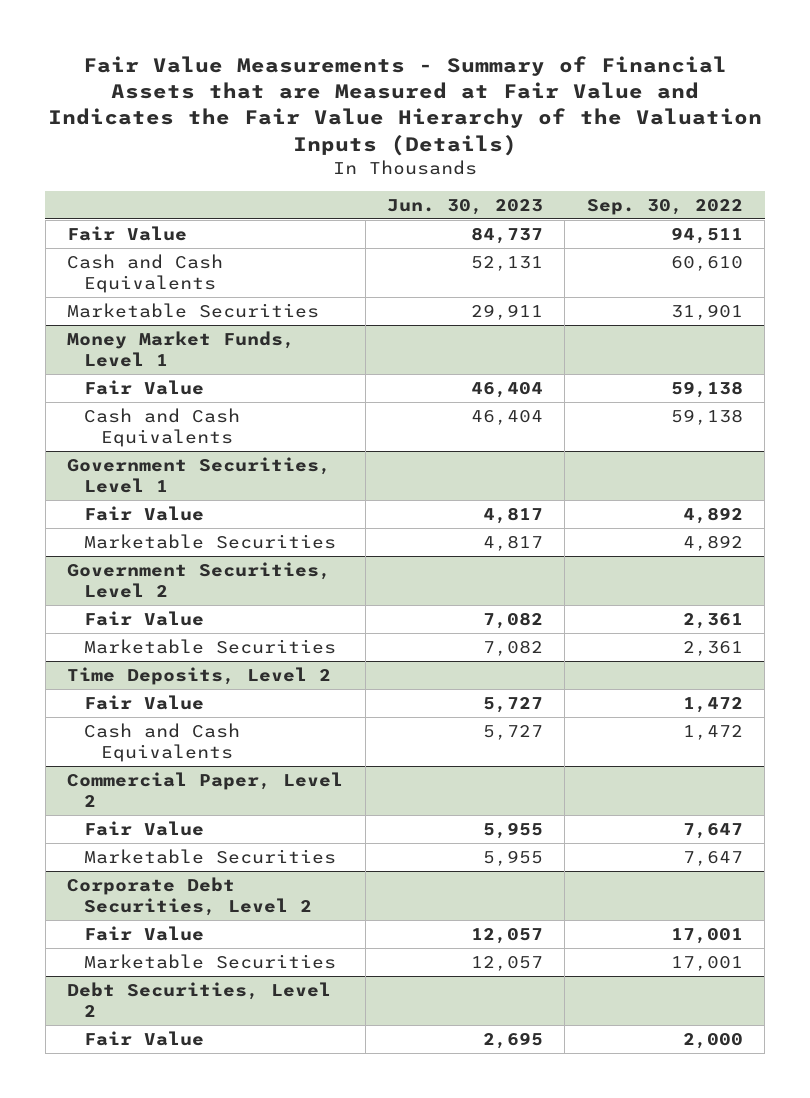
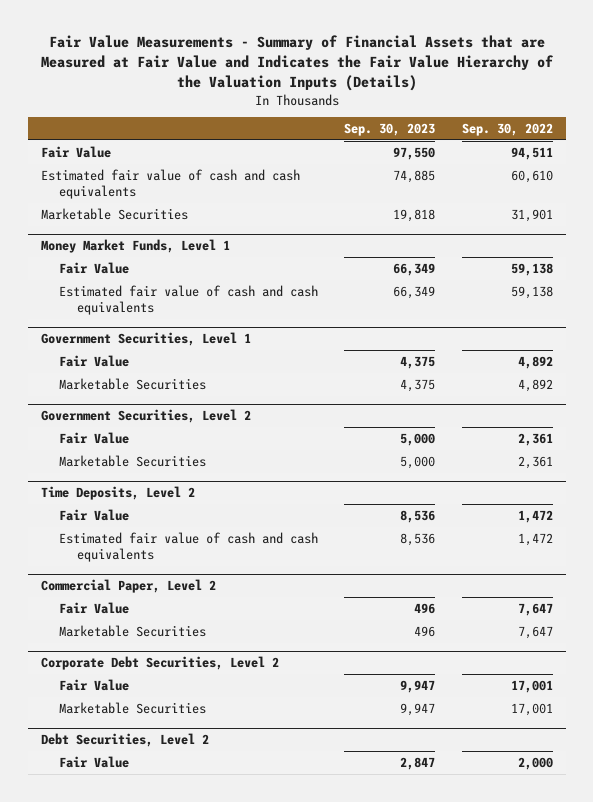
[386,198,543,215] Jun. 30, 2023 -> none
none -> [344,123,436,137] Sep. 30, 2023
[67,254,224,294] Cash and Cash Equivalents -> [40,168,300,200] Estimated fair value of cash and cash equivalents
[84,408,241,448] Cash and Cash Equivalents -> [58,284,318,316] Estimated fair value of cash and cash equivalents
[84,723,241,763] Cash and Cash Equivalents -> [58,531,318,563] Estimated fair value of cash and cash equivalents

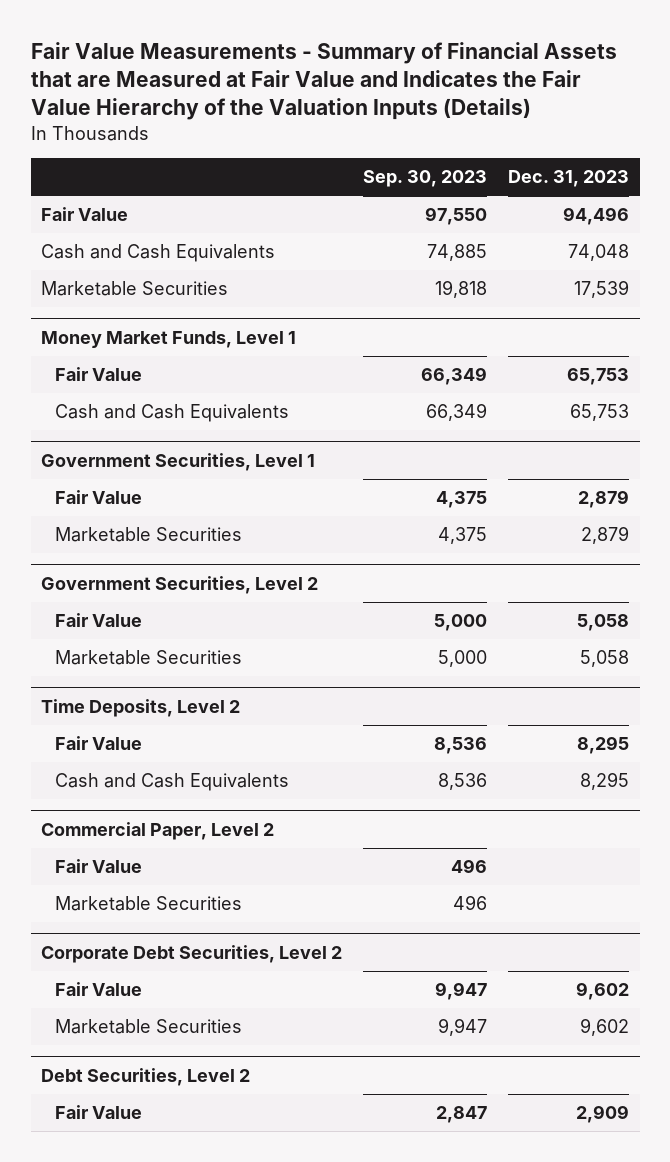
[461,123,553,137] Sep. 30, 2022 -> none
none -> [508,170,630,188] Dec. 31, 2023
[40,168,300,200] Estimated fair value of cash and cash equivalents -> [41,244,276,263] Cash and Cash Equivalents
[58,284,318,316] Estimated fair value of cash and cash equivalents -> [55,404,290,423] Cash and Cash Equivalents
[58,531,318,563] Estimated fair value of cash and cash equivalents -> [55,773,290,792] Cash and Cash Equivalents

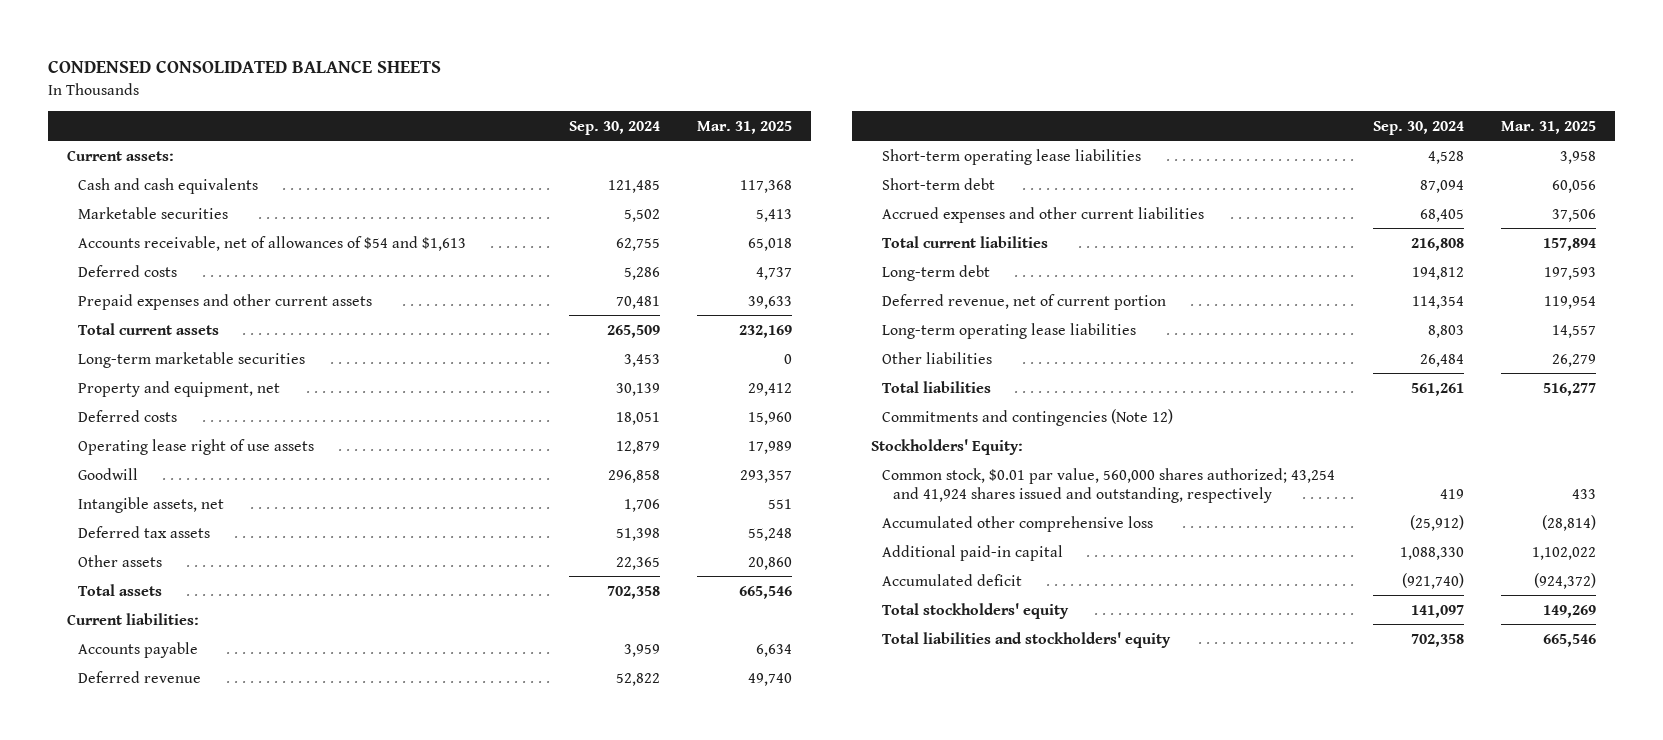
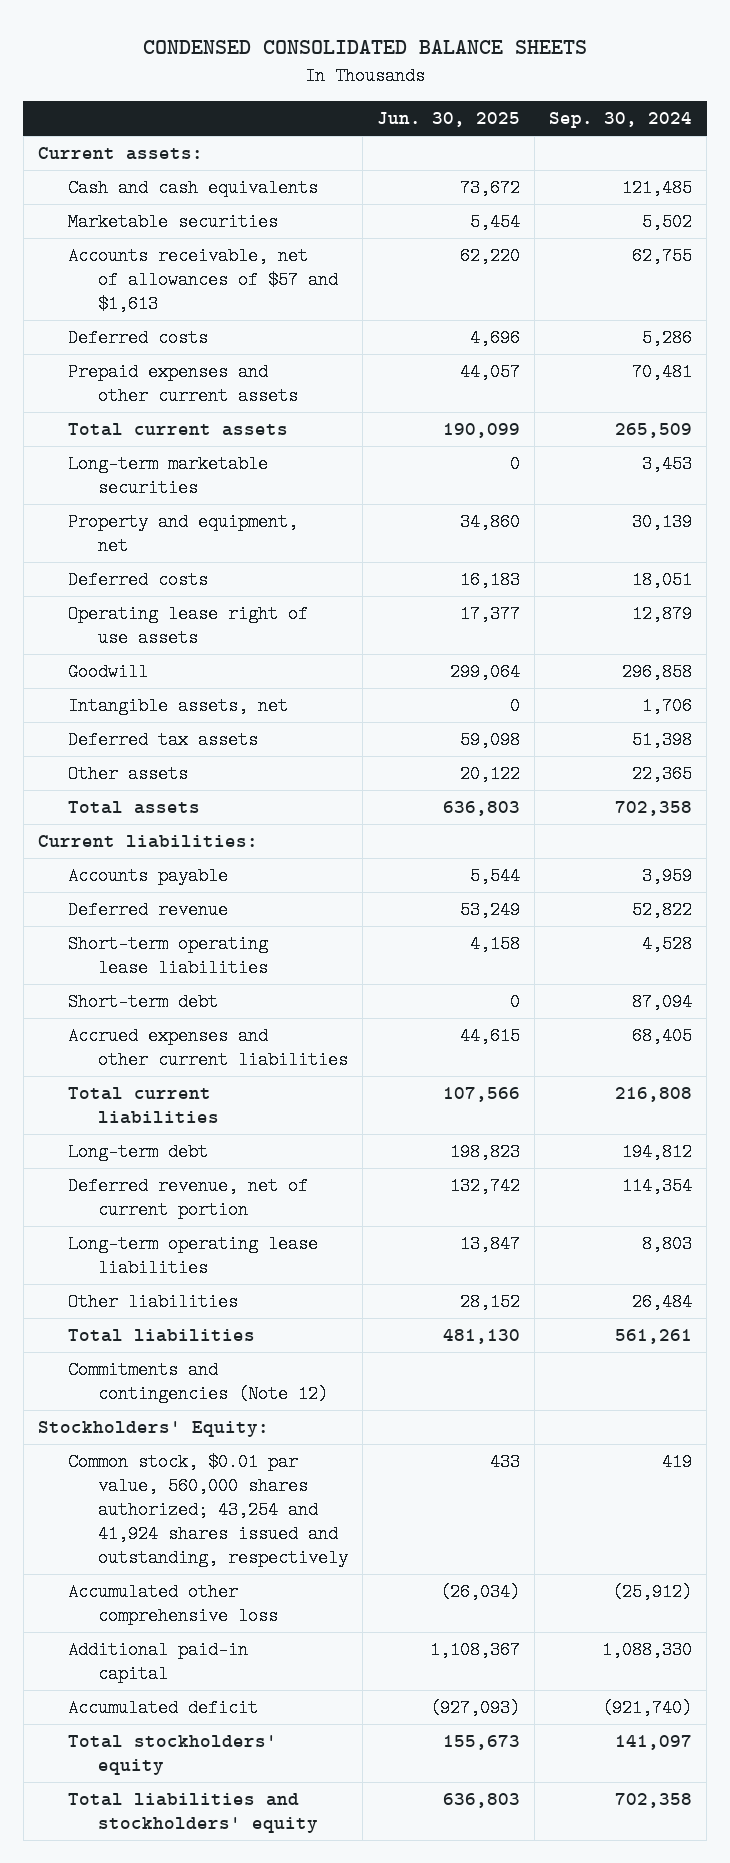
[697,120,793,134] Mar. 31, 2025 -> none
none -> [377,112,521,128] Jun. 30, 2025
[78,235,467,251] Accounts receivable, net of allowances of $54 and $1,613 -> [68,247,339,313] Accounts receivable, net of allowances of $57 and $1,613

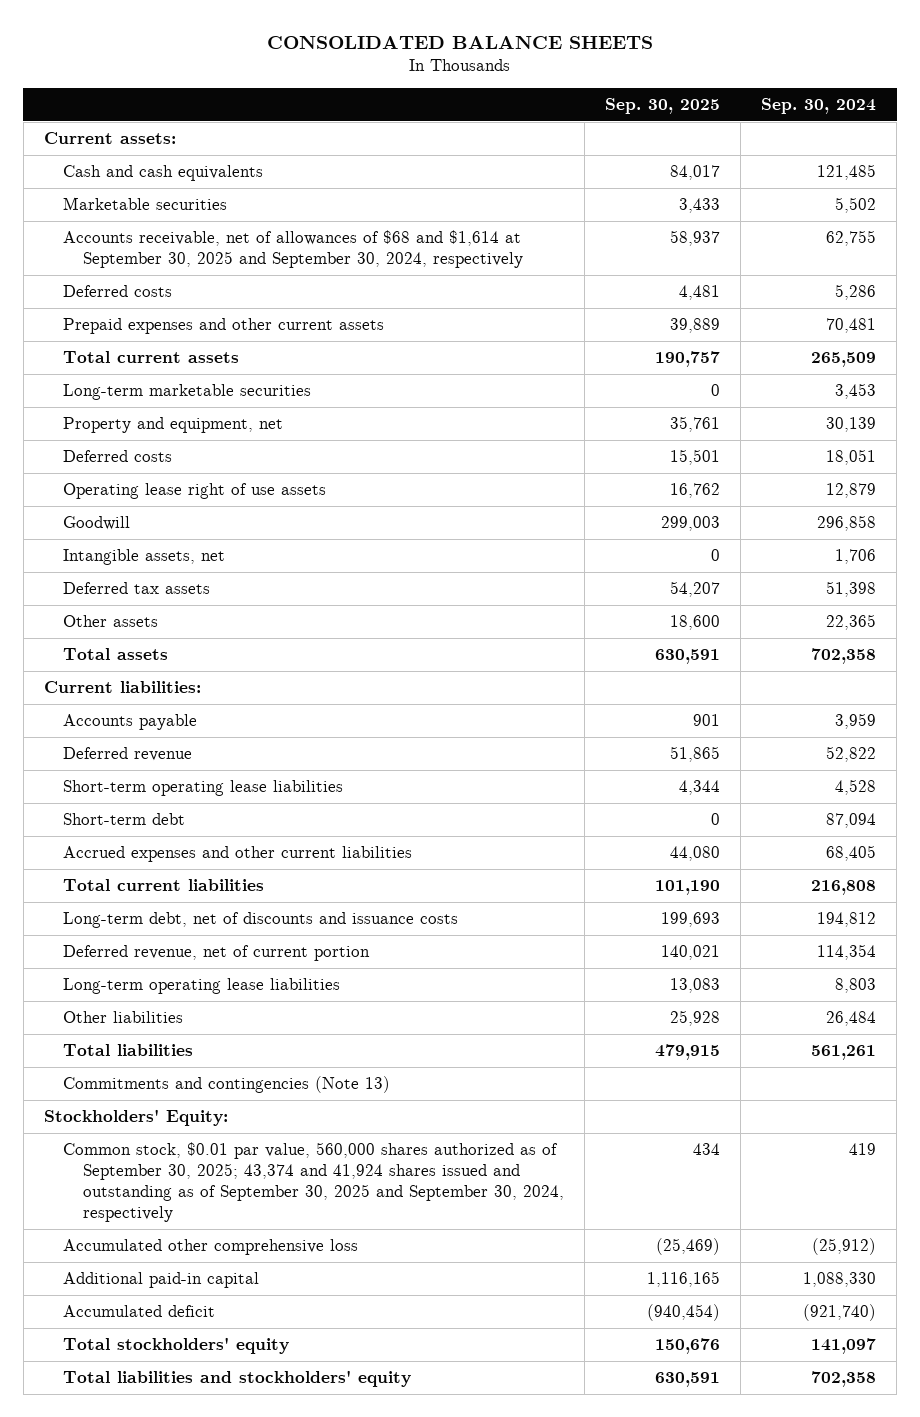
[142,40,587,55] CONDENSED CONSOLIDATED BALANCE SHEETS -> [267,35,654,49] CONSOLIDATED BALANCE SHEETS
[377,112,521,128] Jun. 30, 2025 -> none
none -> [604,97,720,114] Sep. 30, 2025
[68,247,339,313] Accounts receivable, net of allowances of $57 and $1,613 -> [63,230,523,269] Accounts receivable, net of allowances of $68 and $1,614 at September 30, 2025 and September 30, 2024, respectively
[68,1143,209,1162] Long-term debt -> [63,912,459,929] Long-term debt, net of discounts and issuance costs
[68,1361,329,1404] Commitments and contingencies (Note 12) -> [63,1076,391,1094] Commitments and contingencies (Note 13)
[68,1453,349,1567] Common stock, $0.01 par value, 560,000 shares authorized; 43,254 and 41,924 shares issued and outstanding, respectively -> [63,1142,564,1222] Common stock, $0.01 par value, 560,000 shares authorized as of September 30, 2025; 43,374 and 41,924 shares issued and outstanding as of September 30, 2025 and September 30, 2024, respectively

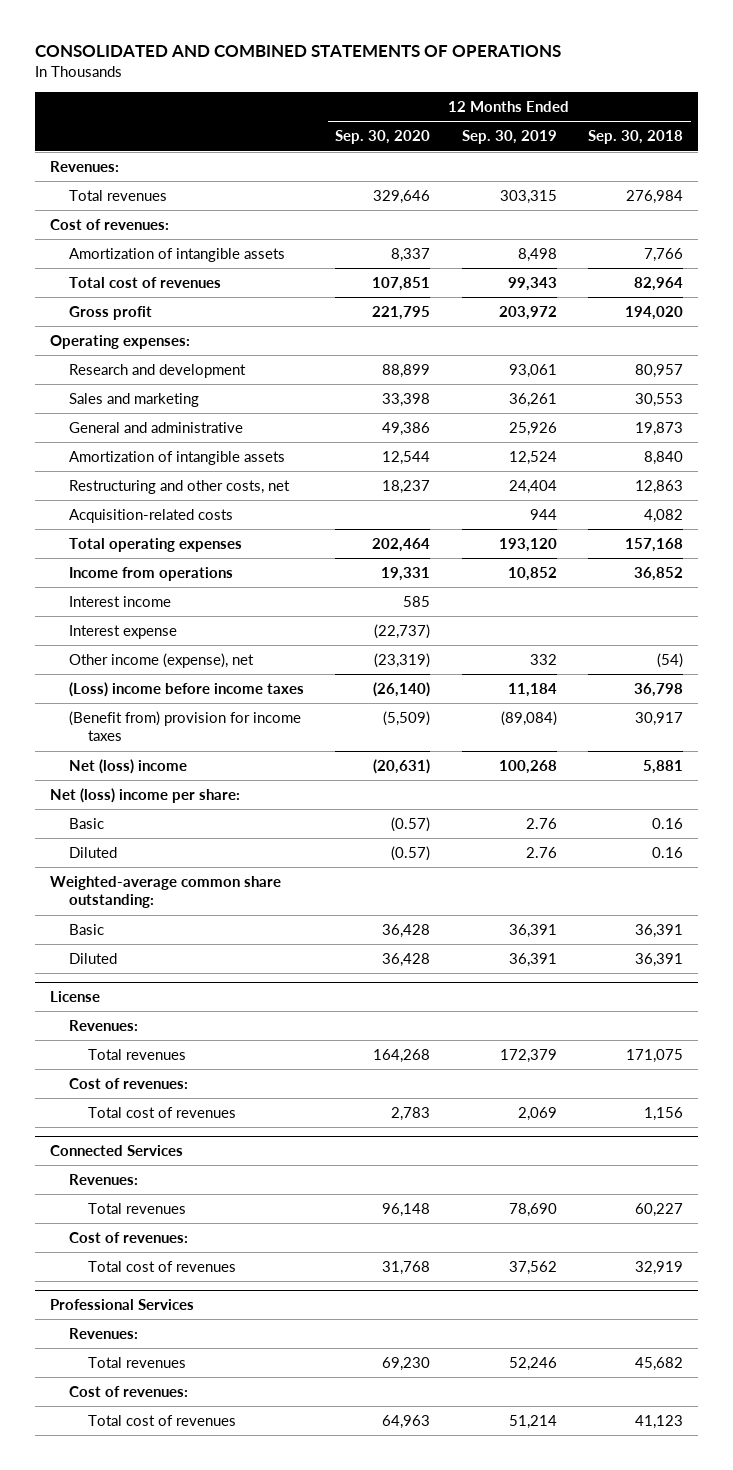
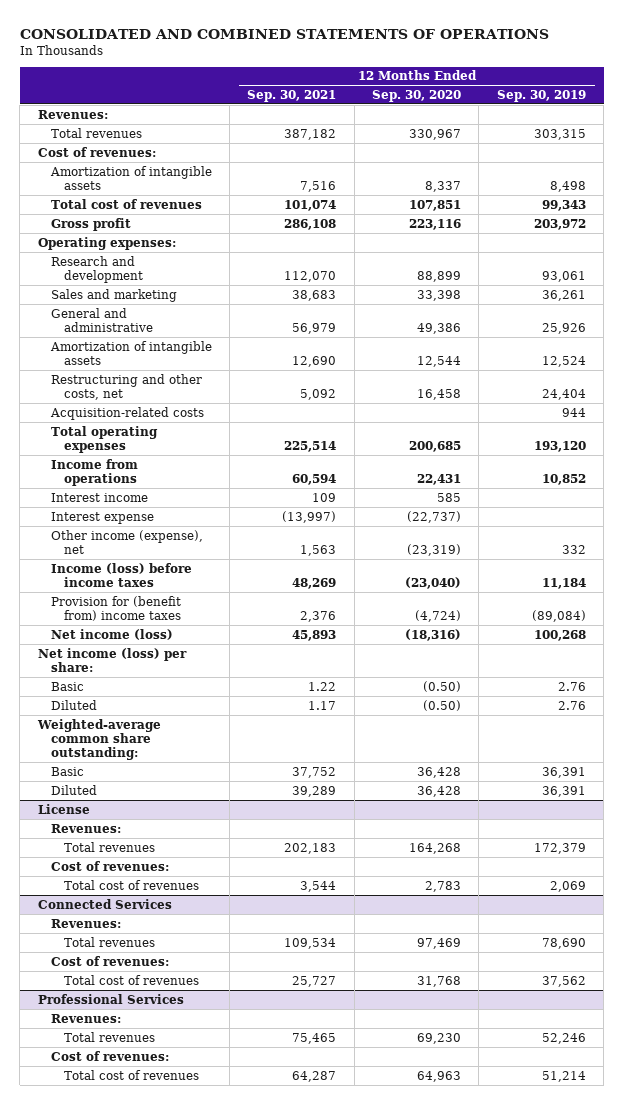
[587,130,683,145] Sep. 30, 2018 -> none
none -> [247,89,337,102] Sep. 30, 2021
[373,189,431,204] 329,646 -> [409,128,462,140] 330,967
[372,305,431,320] 221,795 -> [409,218,462,230] 223,116
[382,479,431,494] 18,237 -> [417,388,462,400] 16,458
[372,537,431,552] 202,464 -> [409,440,462,452] 200,685
[381,566,431,581] 19,331 -> [417,473,462,485] 22,431
[69,681,305,697] (Loss) income before income taxes -> [50,562,192,587] Income (loss) before income taxes
[373,681,431,697] (26,140) -> [405,576,462,589] (23,040)
[69,710,302,742] (Benefit from) provision for income taxes -> [50,595,181,621] Provision for (benefit from) income taxes
[383,710,431,726] (5,509) -> [415,609,462,622] (4,724)
[69,758,188,774] Net (loss) income -> [50,628,173,640] Net income (loss)
[373,758,431,774] (20,631) -> [405,628,462,641] (18,316)
[50,787,241,803] Net (loss) income per share: -> [37,647,187,672] Net income (loss) per share:
[391,816,431,832] (0.57) -> [423,680,462,692] (0.50)
[391,845,431,861] (0.57) -> [423,699,462,711] (0.50)
[382,1202,431,1217] 96,148 -> [417,937,462,949] 97,469

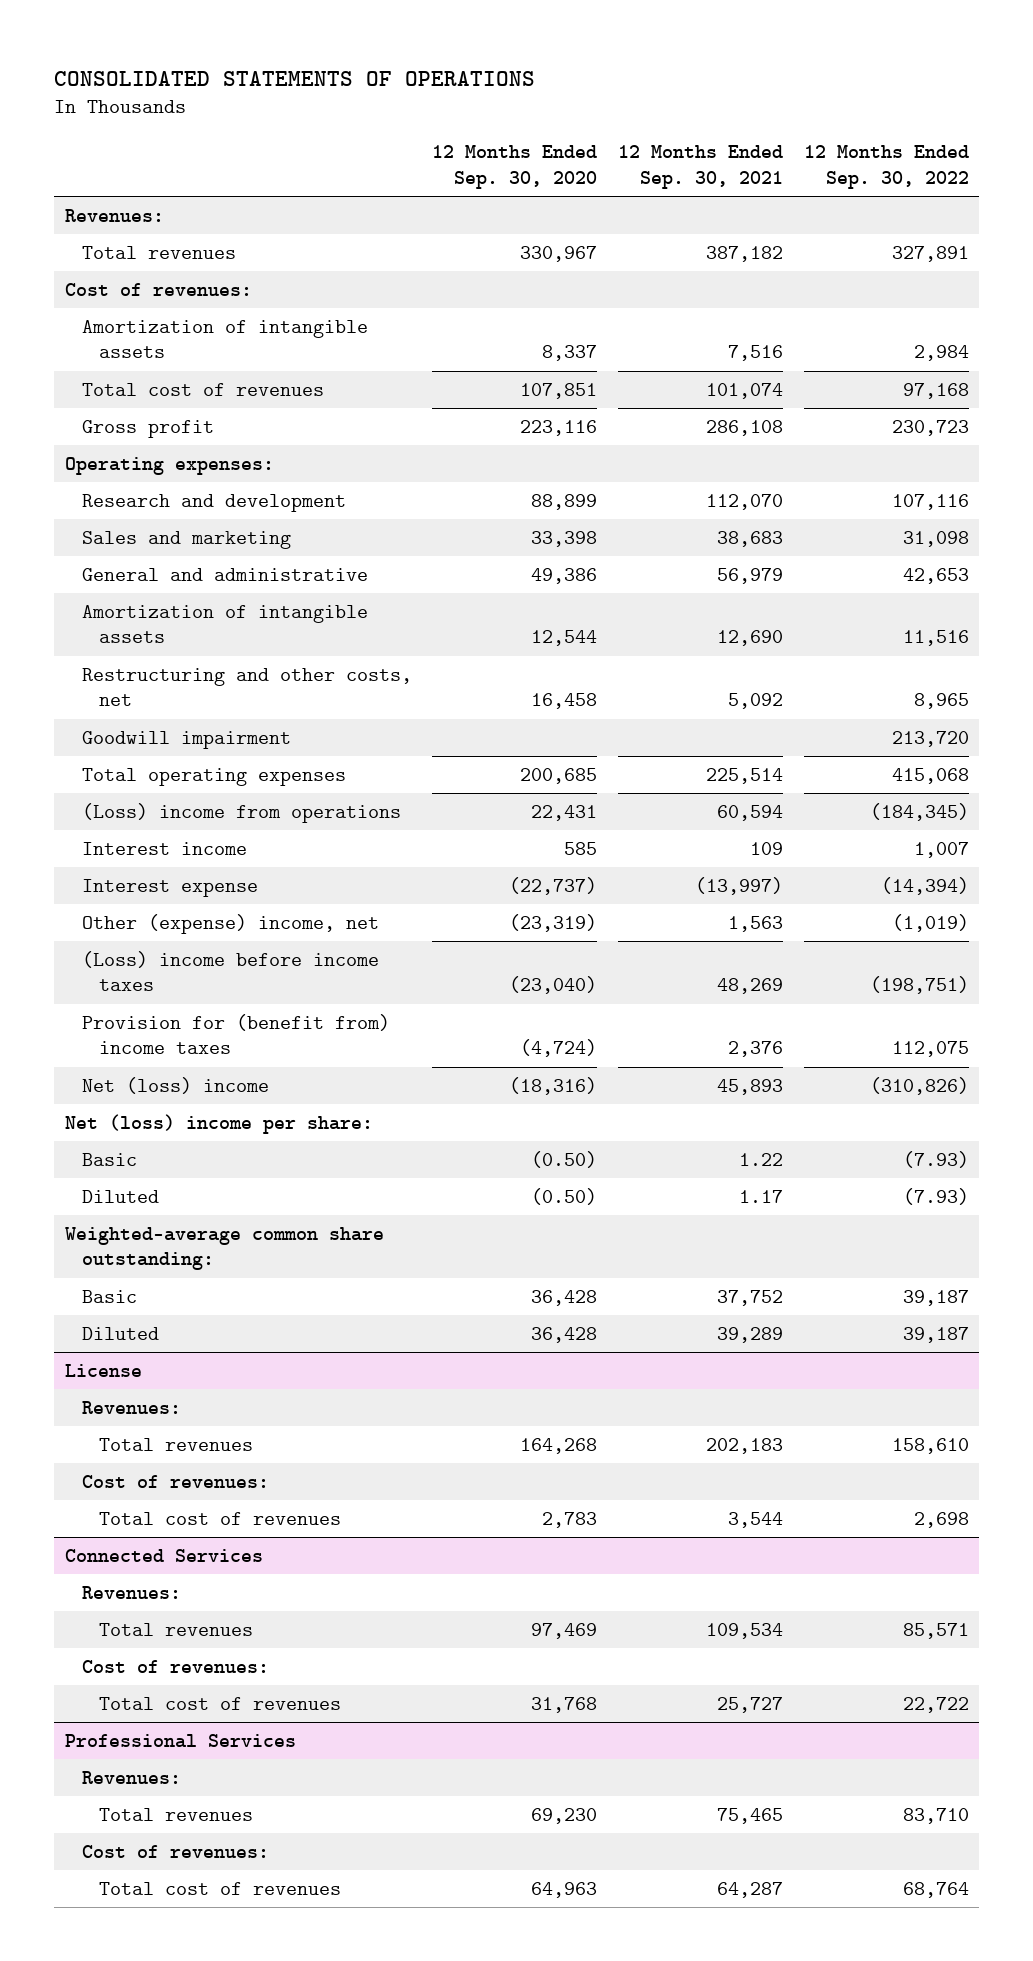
[19,28,549,39] CONSOLIDATED AND COMBINED STATEMENTS OF OPERATIONS -> [54,70,536,86] CONSOLIDATED STATEMENTS OF OPERATIONS
[496,89,586,102] Sep. 30, 2019 -> none
none -> [803,145,969,189] 12 Months Ended Sep. 30, 2022
[49,406,204,420] Acquisition-related costs -> none
none -> [81,730,291,749] Goodwill impairment
[50,458,138,486] Income from operations -> [81,802,401,823] (Loss) income from operations
[50,529,203,554] Other income (expense), net -> [81,913,379,934] Other (expense) income, net
[50,562,192,587] Income (loss) before income taxes -> [81,950,379,992] (Loss) income before income taxes
[50,628,173,640] Net income (loss) -> [81,1076,269,1094] Net (loss) income
[37,647,187,672] Net income (loss) per share: -> [64,1113,373,1134] Net (loss) income per share:

